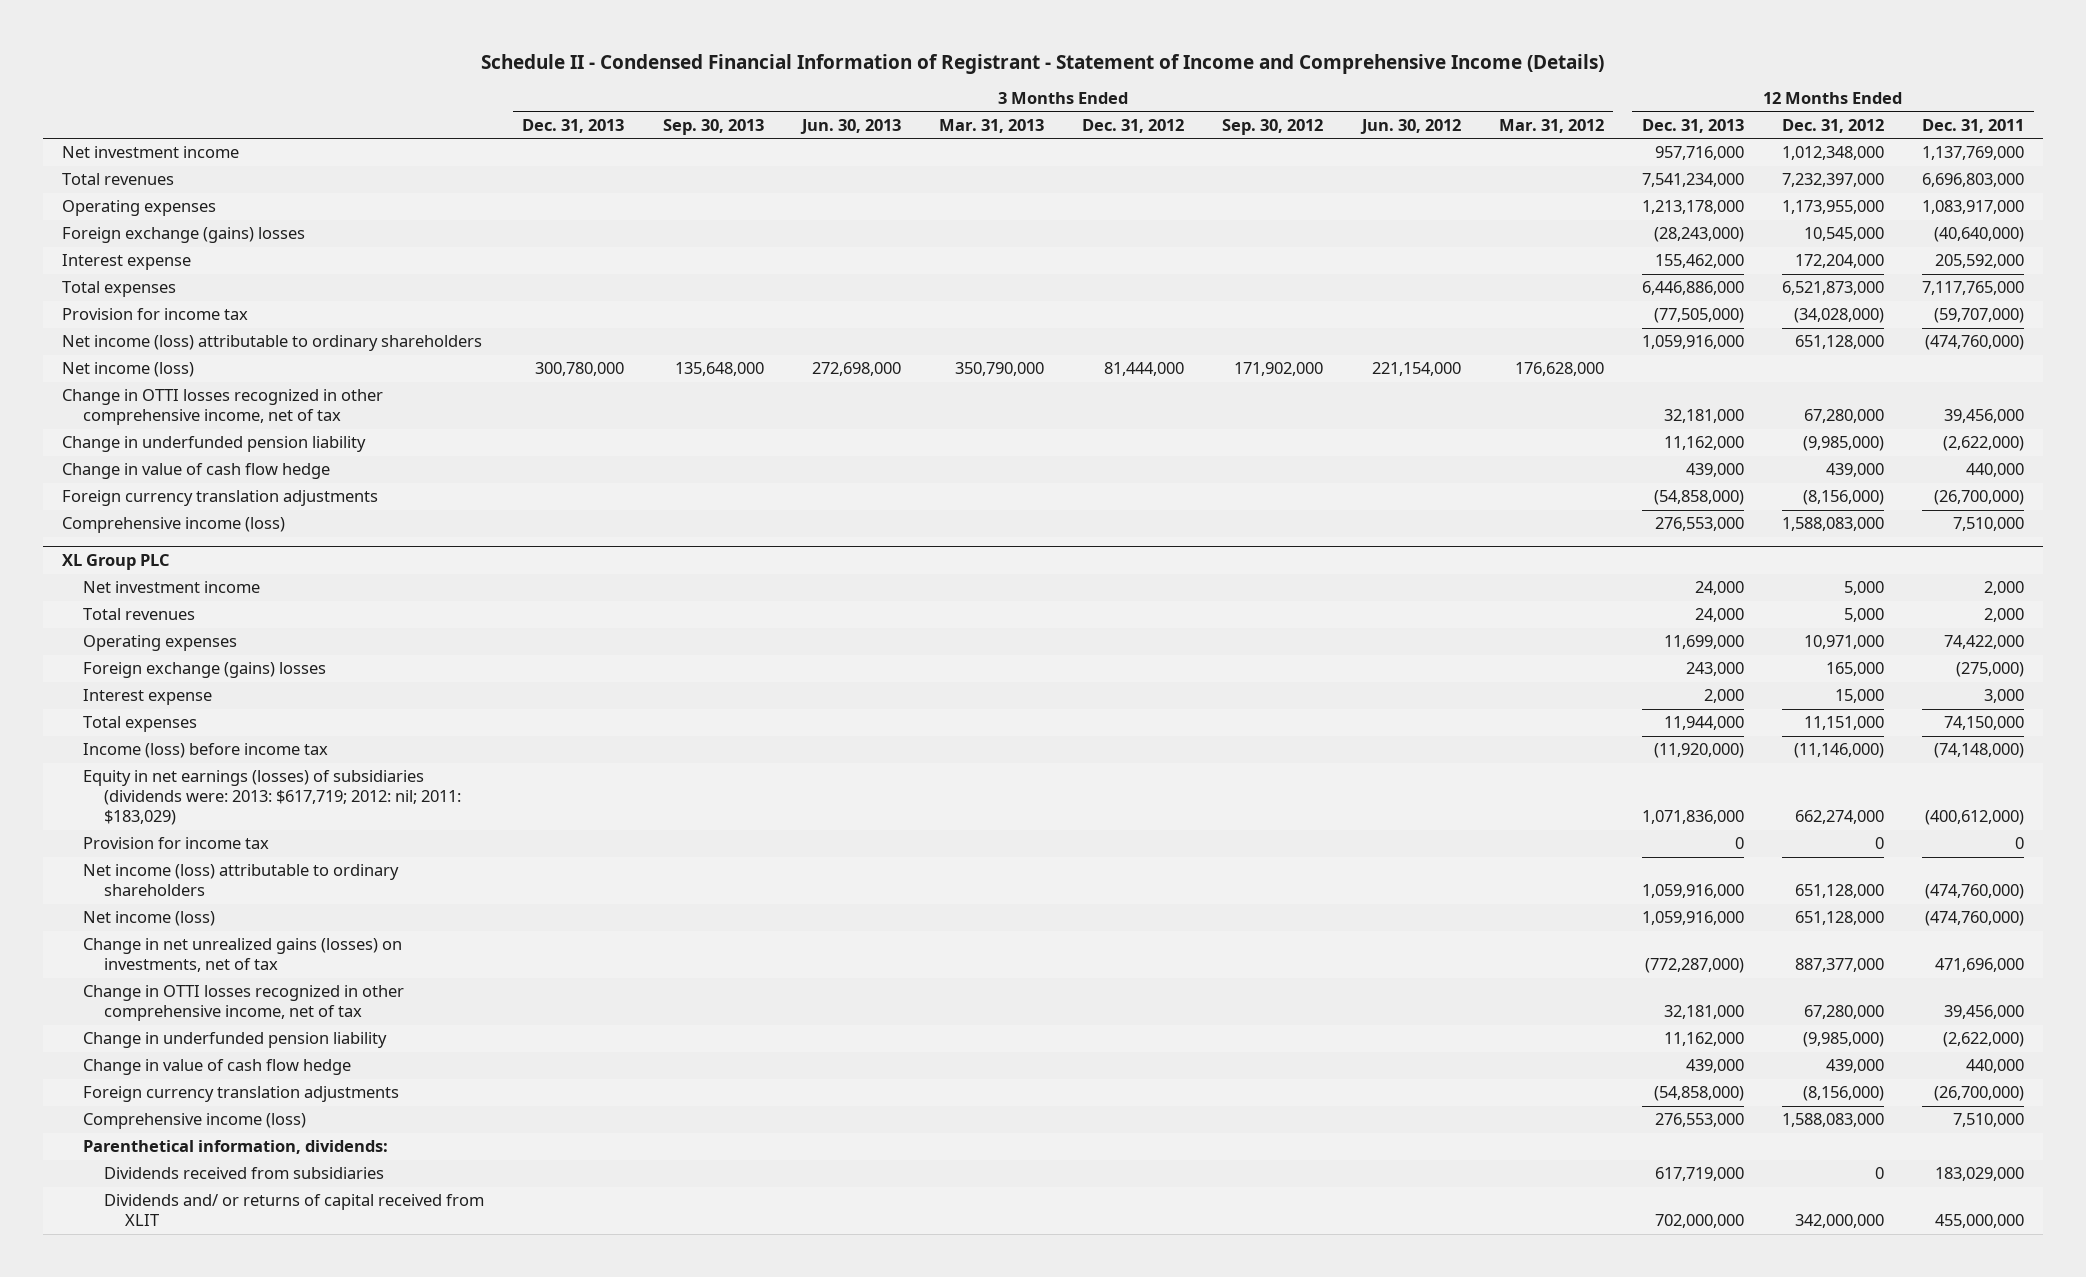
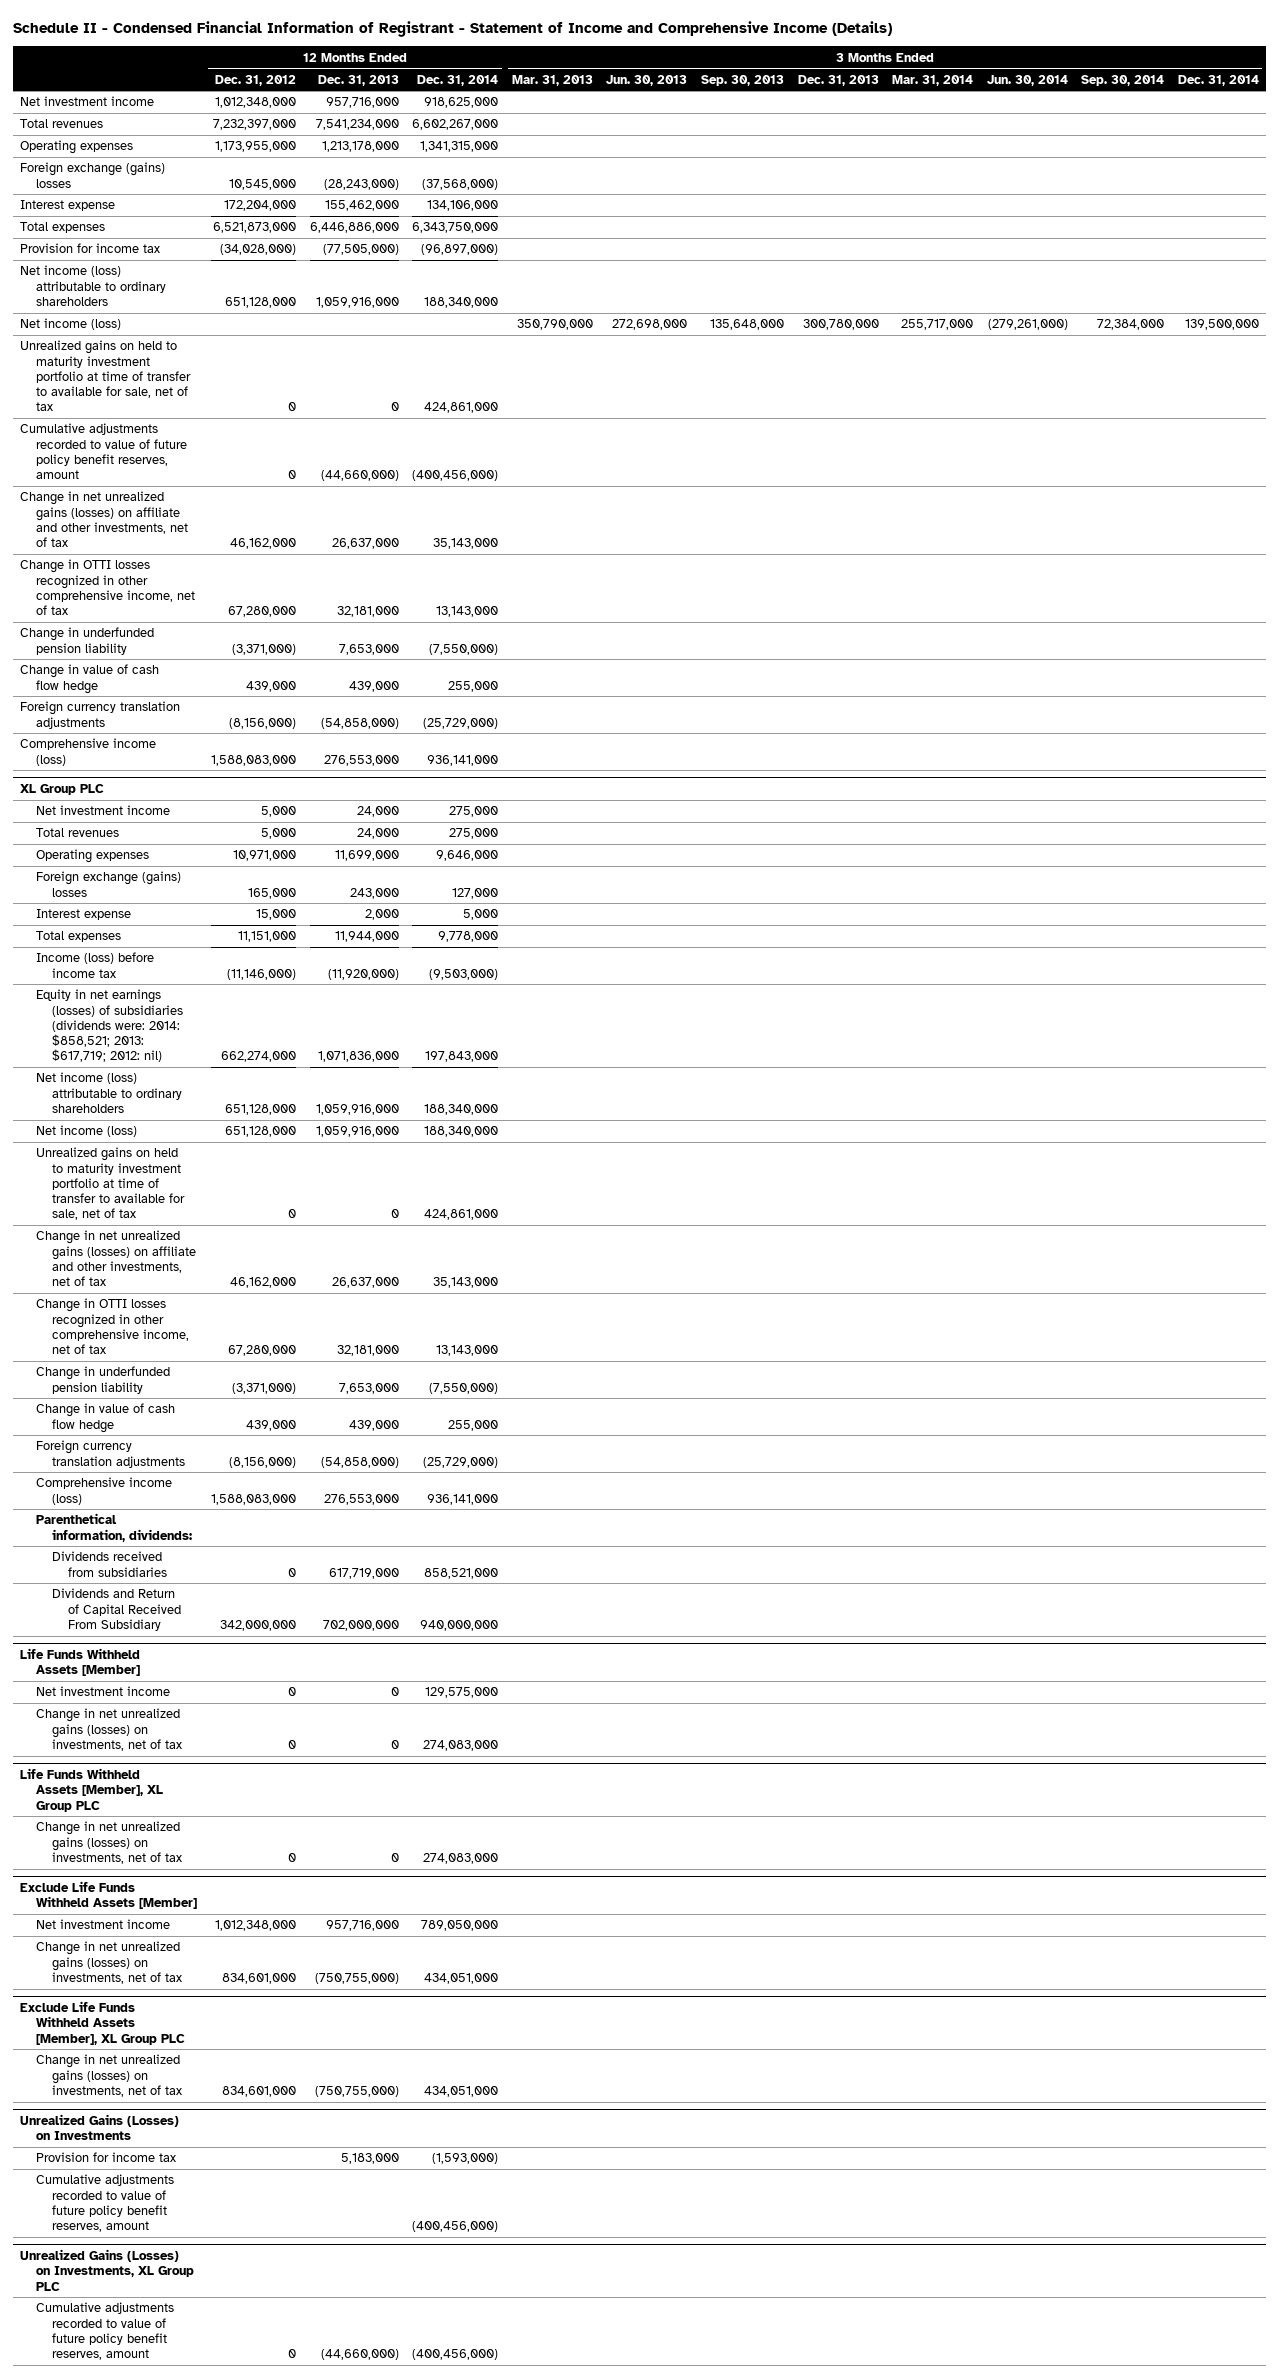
[1082,118,1185,133] Dec. 31, 2012 -> none
[1222,118,1324,135] Sep. 30, 2012 -> none
[1359,118,1461,134] Jun. 30, 2012 -> none
[1498,118,1604,133] Mar. 31, 2012 -> none
[1922,118,2025,133] Dec. 31, 2011 -> none
none -> [417,74,499,86] Dec. 31, 2014
none -> [892,74,974,86] Mar. 31, 2014
none -> [986,74,1068,86] Jun. 30, 2014
none -> [1081,74,1165,86] Sep. 30, 2014
none -> [1178,74,1260,86] Dec. 31, 2014
none -> [20,340,192,412] Unrealized gains on held to maturity investment portfolio at time of transfer to available for sale, net of tax
none -> [20,423,188,480] Cumulative adjustments recorded to value of future policy benefit reserves, amount
none -> [20,491,189,548] Change in net unrealized gains (losses) on affiliate and other investments, net of tax
[1663,436,1744,451] 11,162,000 -> [338,643,399,655] 7,653,000
[1803,436,1885,452] (9,985,000) -> [231,643,296,655] (3,371,000)
[83,837,270,850] Provision for income tax -> none
[83,770,462,826] Equity in net earnings (losses) of subsidiaries (dividends were: 2013: $617,719; 2012: nil; 2011: $183,029) -> [36,989,184,1063] Equity in net earnings (losses) of subsidiaries (dividends were: 2014: $858,521; 2013: $617,719; 2012: nil)
none -> [36,1147,186,1221] Unrealized gains on held to maturity investment portfolio at time of transfer to available for sale, net of tax
[83,938,403,973] Change in net unrealized gains (losses) on investments, net of tax -> [36,1230,197,1287] Change in net unrealized gains (losses) on affiliate and other investments, net of tax
[1644,958,1744,974] (772,287,000) -> [331,1277,399,1289] 26,637,000
[1795,958,1885,973] 887,377,000 -> [229,1277,296,1289] 46,162,000
[1663,1032,1744,1047] 11,162,000 -> [338,1382,399,1394] 7,653,000
[1803,1032,1885,1048] (9,985,000) -> [231,1382,296,1394] (3,371,000)
[104,1194,485,1227] Dividends and/ or returns of capital received from XLIT -> [52,1588,182,1631] Dividends and Return of Capital Received From Subsidiary
none -> [20,1648,141,1677] Life Funds Withheld Assets [Member]
none -> [36,1686,171,1697] Net investment income
none -> [36,1708,183,1751] Change in net unrealized gains (losses) on investments, net of tax
none -> [20,1768,164,1812] Life Funds Withheld Assets [Member], XL Group PLC
none -> [36,1821,183,1864] Change in net unrealized gains (losses) on investments, net of tax
none -> [20,1881,198,1910] Exclude Life Funds Withheld Assets [Member]
none -> [36,1919,171,1930] Net investment income
none -> [36,1941,183,1984] Change in net unrealized gains (losses) on investments, net of tax
none -> [20,2001,186,2045] Exclude Life Funds Withheld Assets [Member], XL Group PLC
none -> [36,2054,183,2097] Change in net unrealized gains (losses) on investments, net of tax
none -> [20,2114,180,2141] Unrealized Gains (Losses) on Investments
none -> [36,2152,177,2163] Provision for income tax
none -> [36,2174,175,2233] Cumulative adjustments recorded to value of future policy benefit reserves, amount
none -> [20,2249,195,2291] Unrealized Gains (Losses) on Investments, XL Group PLC
none -> [36,2302,175,2361] Cumulative adjustments recorded to value of future policy benefit reserves, amount

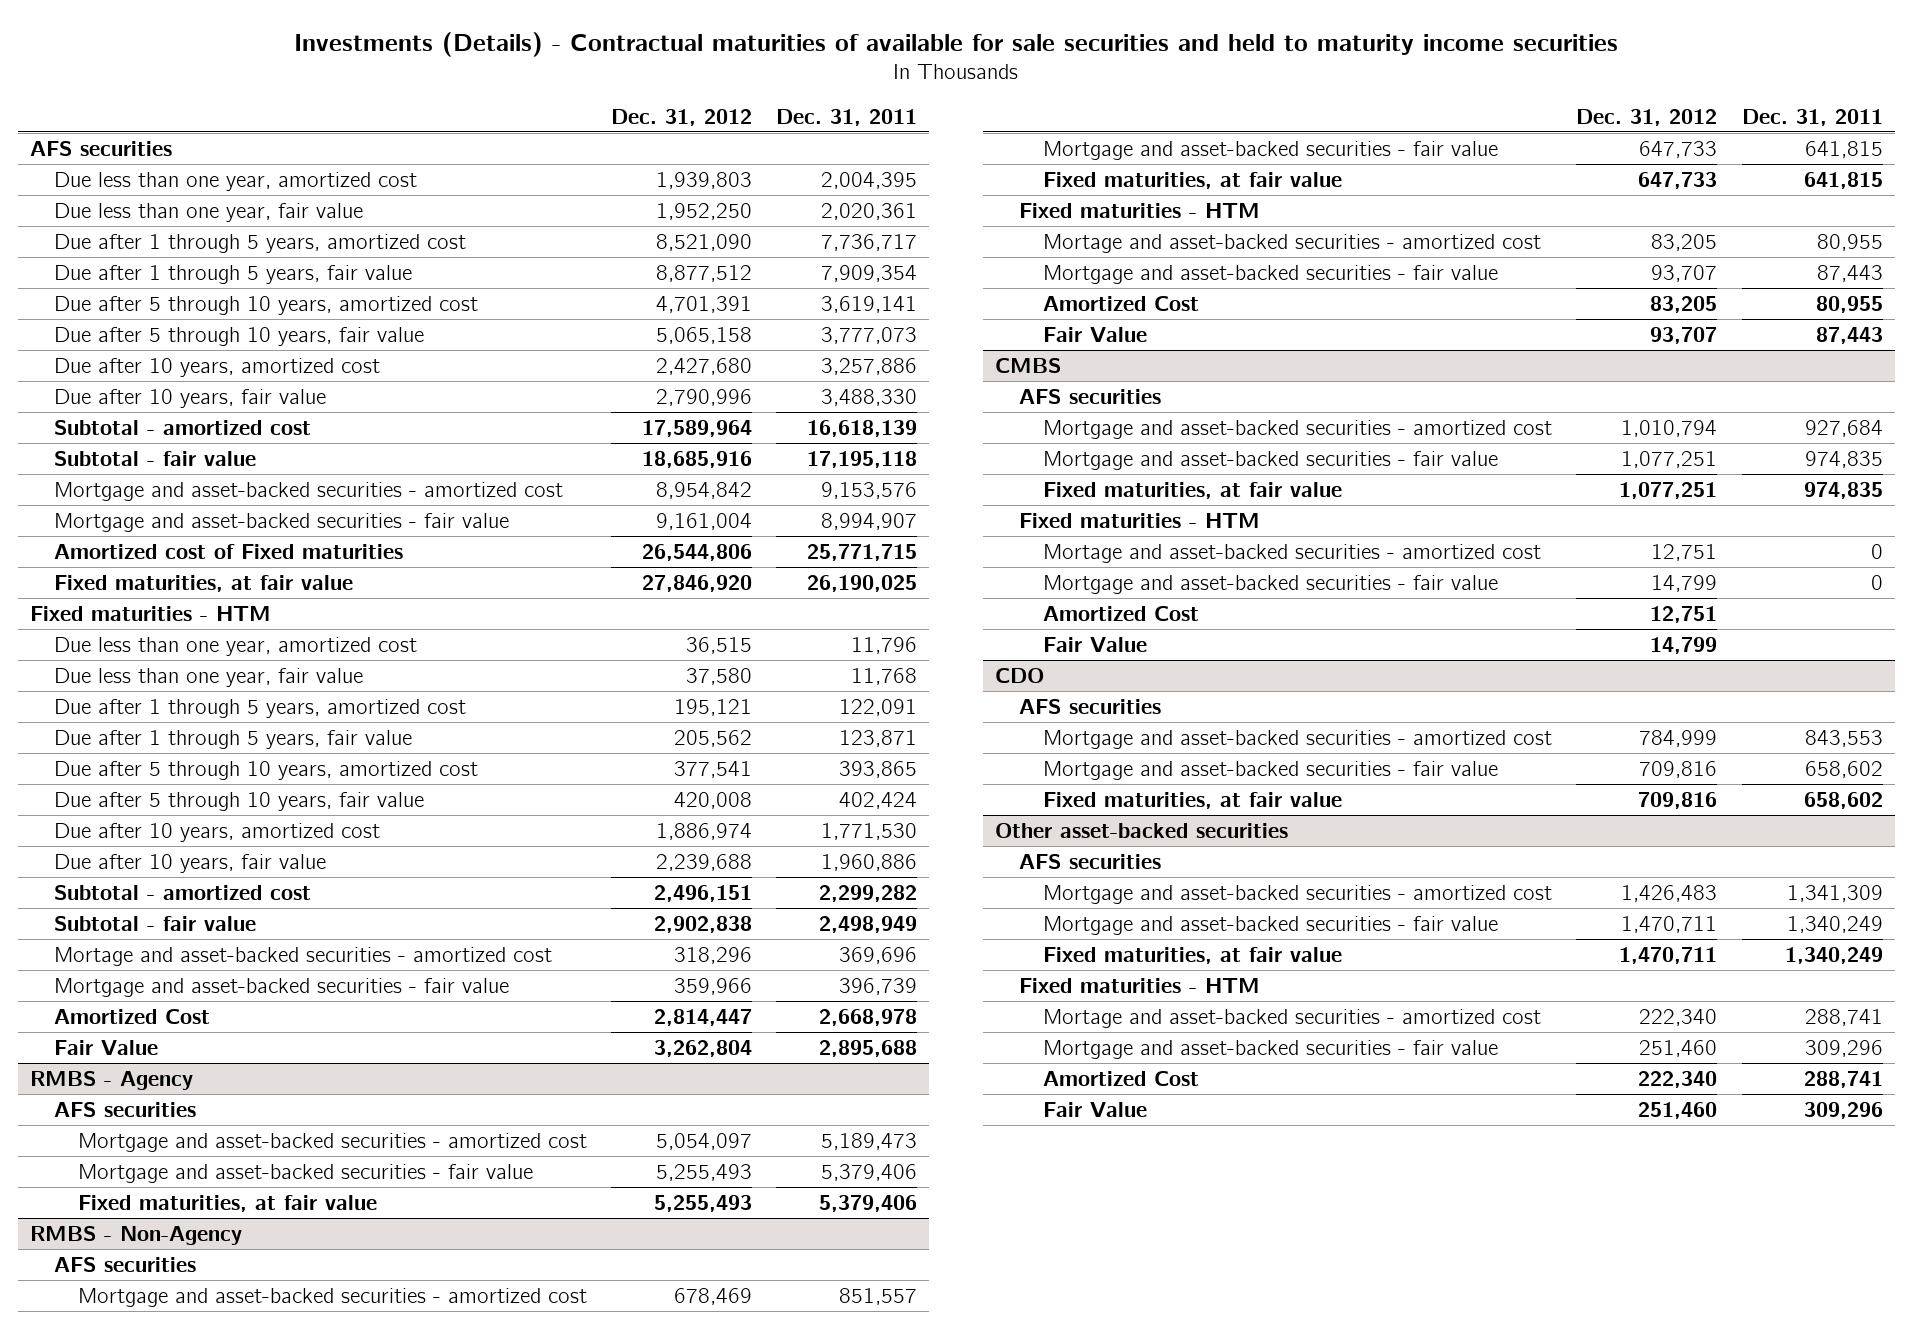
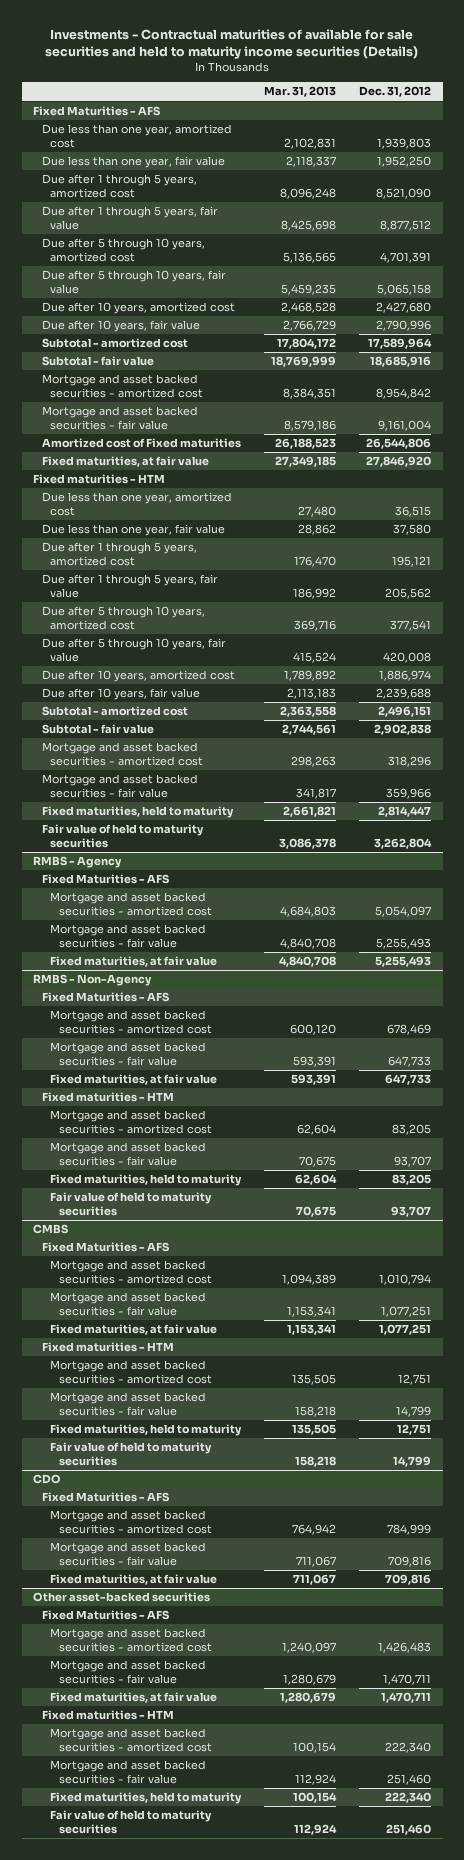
[294,31,1619,57] Investments (Details) - Contractual maturities of available for sale securities and held to maturity income securities -> [45,29,419,60] Investments - Contractual maturities of available for sale securities and held to maturity income securities (Details)
[776,108,918,126] Dec. 31, 2011 -> none
none -> [264,86,337,98] Mar. 31, 2013
[29,140,172,156] AFS securities -> [33,106,161,117] Fixed Maturities - AFS
[53,481,563,501] Mortgage and asset-backed securities - amortized cost -> [41,374,204,398] Mortgage and asset backed securities - amortized cost
[53,512,509,532] Mortgage and asset-backed securities - fair value -> [41,406,198,430] Mortgage and asset backed securities - fair value
[53,946,552,966] Mortage and asset-backed securities - amortized cost -> [41,742,204,766] Mortgage and asset backed securities - amortized cost
[53,977,509,997] Mortgage and asset-backed securities - fair value -> [41,774,198,798] Mortgage and asset backed securities - fair value
[53,1008,210,1024] Amortized Cost -> [41,806,234,819] Fixed maturities, held to maturity
[53,1039,158,1055] Fair Value -> [41,824,204,848] Fair value of held to maturity securities
[53,1101,196,1117] AFS securities -> [41,874,169,885] Fixed Maturities - AFS
[77,1132,587,1152] Mortgage and asset-backed securities - amortized cost -> [50,892,212,916] Mortgage and asset backed securities - amortized cost
[77,1163,533,1183] Mortgage and asset-backed securities - fair value -> [50,924,207,948] Mortgage and asset backed securities - fair value
[53,1256,196,1272] AFS securities -> [41,992,169,1003] Fixed Maturities - AFS
[77,1287,587,1307] Mortgage and asset-backed securities - amortized cost -> [50,1010,212,1034] Mortgage and asset backed securities - amortized cost
[1043,140,1499,160] Mortgage and asset-backed securities - fair value -> [50,1042,207,1066] Mortgage and asset backed securities - fair value
[1043,233,1542,253] Mortage and asset-backed securities - amortized cost -> [50,1110,212,1134] Mortgage and asset backed securities - amortized cost
[1043,264,1499,284] Mortgage and asset-backed securities - fair value -> [50,1142,207,1166] Mortgage and asset backed securities - fair value
[1043,295,1200,311] Amortized Cost -> [50,1174,243,1187] Fixed maturities, held to maturity
[1043,326,1148,342] Fair Value -> [50,1192,213,1216] Fair value of held to maturity securities
[1018,388,1161,404] AFS securities -> [41,1242,169,1253] Fixed Maturities - AFS
[1043,419,1553,439] Mortgage and asset-backed securities - amortized cost -> [50,1260,212,1284] Mortgage and asset backed securities - amortized cost
[1043,450,1499,470] Mortgage and asset-backed securities - fair value -> [50,1292,207,1316] Mortgage and asset backed securities - fair value
[1043,543,1542,563] Mortage and asset-backed securities - amortized cost -> [50,1360,212,1384] Mortgage and asset backed securities - amortized cost
[1043,574,1499,594] Mortgage and asset-backed securities - fair value -> [50,1392,207,1416] Mortgage and asset backed securities - fair value
[1043,605,1200,621] Amortized Cost -> [50,1424,243,1437] Fixed maturities, held to maturity
[1043,636,1148,652] Fair Value -> [50,1442,213,1466] Fair value of held to maturity securities
[1018,698,1161,714] AFS securities -> [41,1492,169,1503] Fixed Maturities - AFS
[1043,729,1553,749] Mortgage and asset-backed securities - amortized cost -> [50,1510,212,1534] Mortgage and asset backed securities - amortized cost
[1043,760,1499,780] Mortgage and asset-backed securities - fair value -> [50,1542,207,1566] Mortgage and asset backed securities - fair value
[1018,853,1161,869] AFS securities -> [41,1610,169,1621] Fixed Maturities - AFS
[1043,884,1553,904] Mortgage and asset-backed securities - amortized cost -> [50,1628,212,1652] Mortgage and asset backed securities - amortized cost
[1043,915,1499,935] Mortgage and asset-backed securities - fair value -> [50,1660,207,1684] Mortgage and asset backed securities - fair value
[1043,1008,1542,1028] Mortage and asset-backed securities - amortized cost -> [50,1728,212,1752] Mortgage and asset backed securities - amortized cost
[1043,1039,1499,1059] Mortgage and asset-backed securities - fair value -> [50,1760,207,1784] Mortgage and asset backed securities - fair value
[1043,1070,1200,1086] Amortized Cost -> [50,1792,243,1805] Fixed maturities, held to maturity
[1043,1101,1148,1117] Fair Value -> [50,1810,213,1834] Fair value of held to maturity securities

